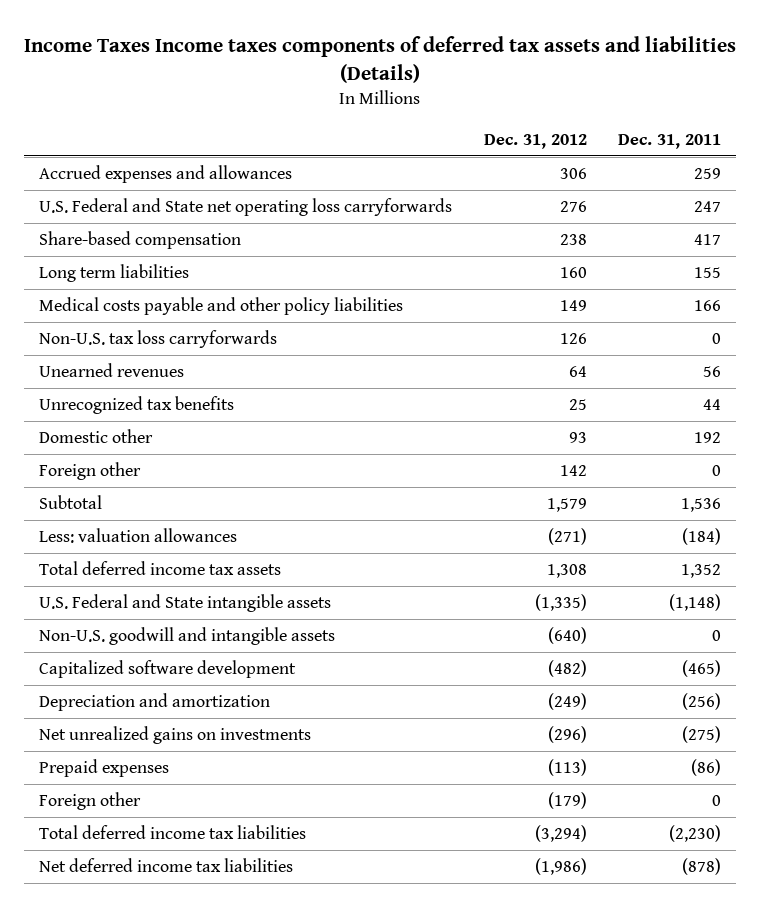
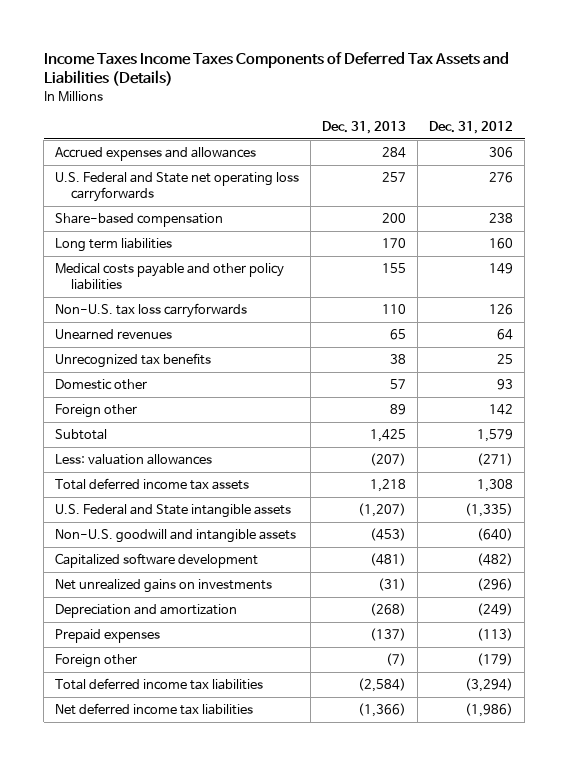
[24,35,737,83] Income Taxes Income taxes components of deferred tax assets and liabilities (Details) -> [43,51,509,87] Income Taxes Income Taxes Components of Deferred Tax Assets and Liabilities (Details)
[617,133,721,149] Dec. 31, 2011 -> none
none -> [322,120,407,134] Dec. 31, 2013
[39,693,271,712] Depreciation and amortization -> [55,604,238,619] Depreciation and amortization

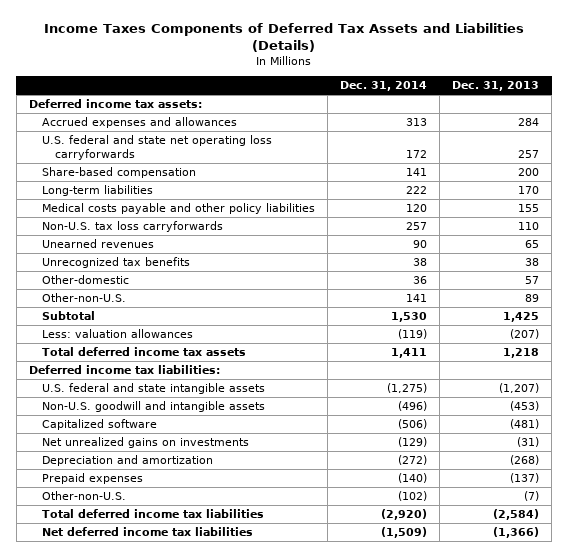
[43,51,509,87] Income Taxes Income Taxes Components of Deferred Tax Assets and Liabilities (Details) -> [43,23,524,53] Income Taxes Components of Deferred Tax Assets and Liabilities (Details)
[429,120,514,134] Dec. 31, 2012 -> none
none -> [339,81,427,92] Dec. 31, 2014
none -> [28,98,202,108] Deferred income tax assets:
[55,172,300,203] U.S. Federal and State net operating loss carryforwards -> [41,134,272,160] U.S. federal and state net operating loss carryforwards
[55,238,173,253] Long term liabilities -> [41,184,153,196] Long-term liabilities
[55,404,138,419] Foreign other -> none
[55,379,148,391] Domestic other -> [41,274,129,284] Other-domestic
none -> [41,292,126,302] Other-non-U.S.
none -> [28,364,220,374] Deferred income tax liabilities:
[55,504,292,519] U.S. Federal and State intangible assets -> [41,382,265,394] U.S. federal and state intangible assets
[55,553,259,569] Capitalized software development -> [41,418,157,430] Capitalized software
[55,654,138,669] Foreign other -> [41,490,126,500] Other-non-U.S.

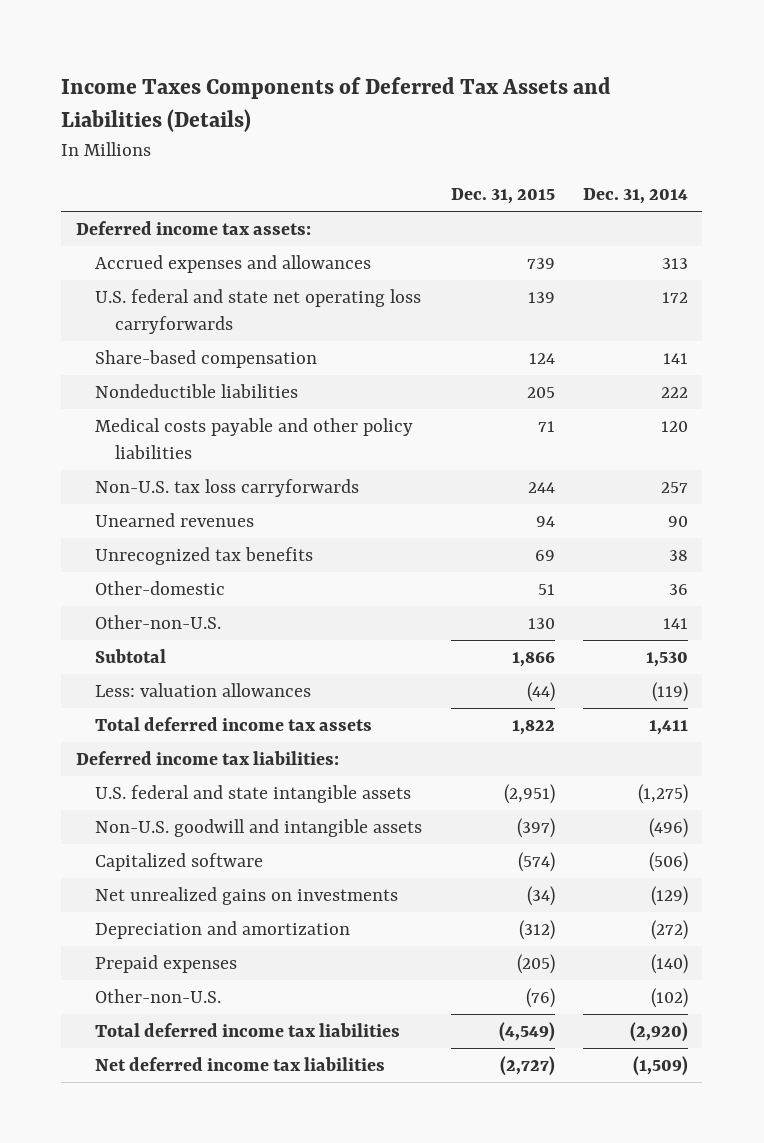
[452,81,540,92] Dec. 31, 2013 -> none
none -> [450,188,555,205] Dec. 31, 2015
[41,184,153,196] Long-term liabilities -> [95,384,299,399] Nondeductible liabilities

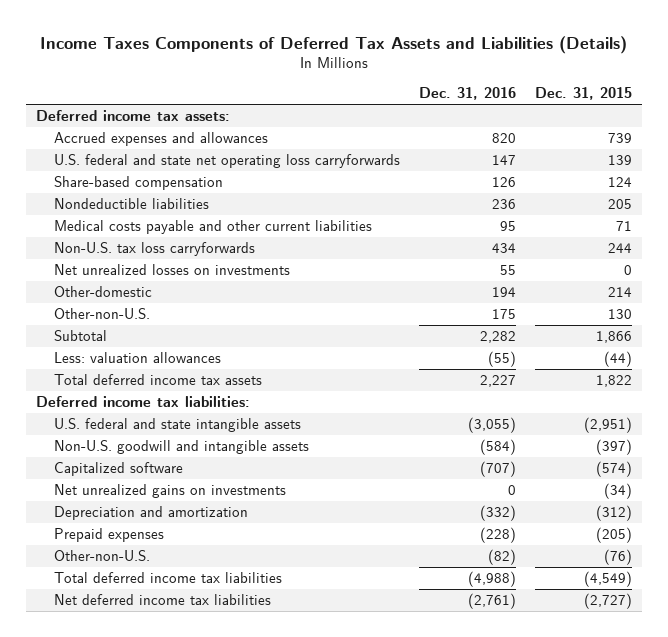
[583,188,689,205] Dec. 31, 2014 -> none
none -> [418,87,516,101] Dec. 31, 2016
[95,418,414,460] Medical costs payable and other policy liabilities -> [53,219,372,234] Medical costs payable and other current liabilities
[95,513,255,528] Unearned revenues -> none
[95,547,314,566] Unrecognized tax benefits -> none
none -> [53,263,290,275] Net unrealized losses on investments
[537,584,555,596] 51 -> [608,286,633,297] 214

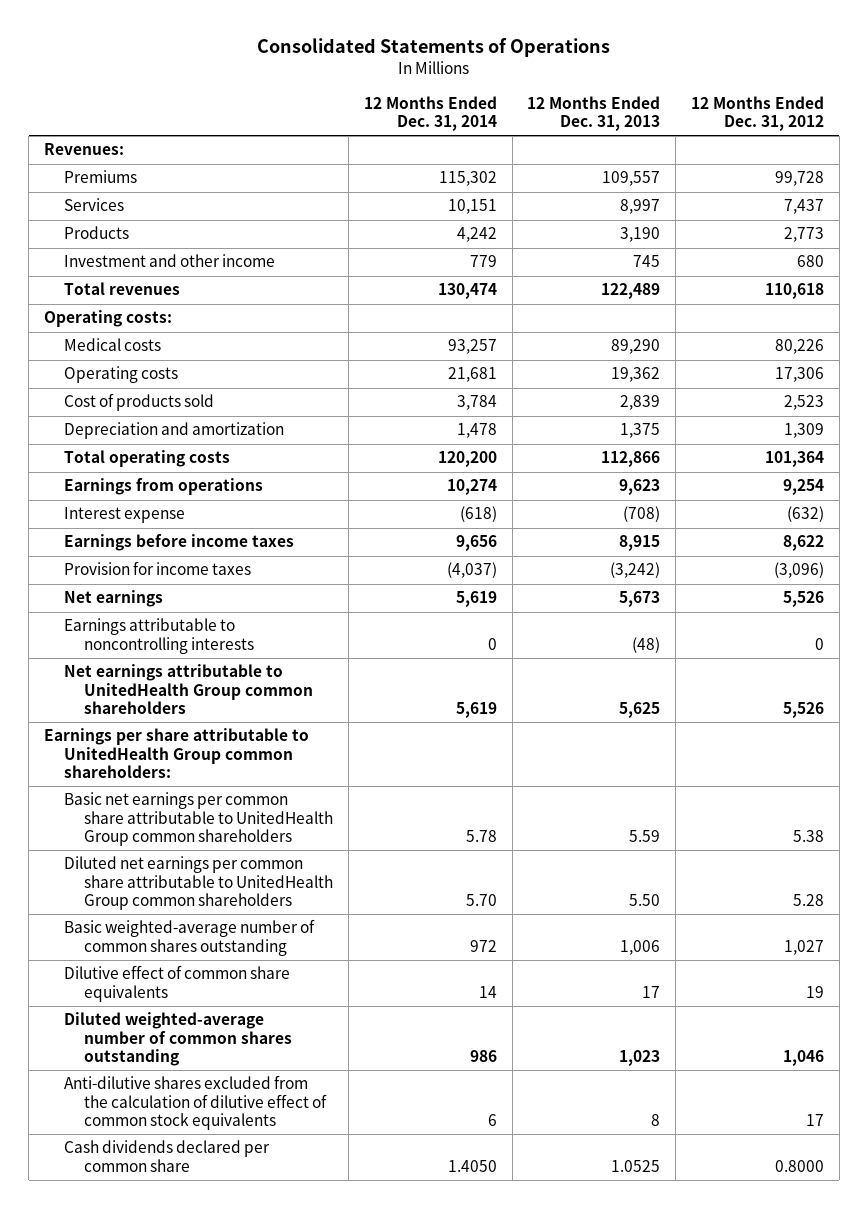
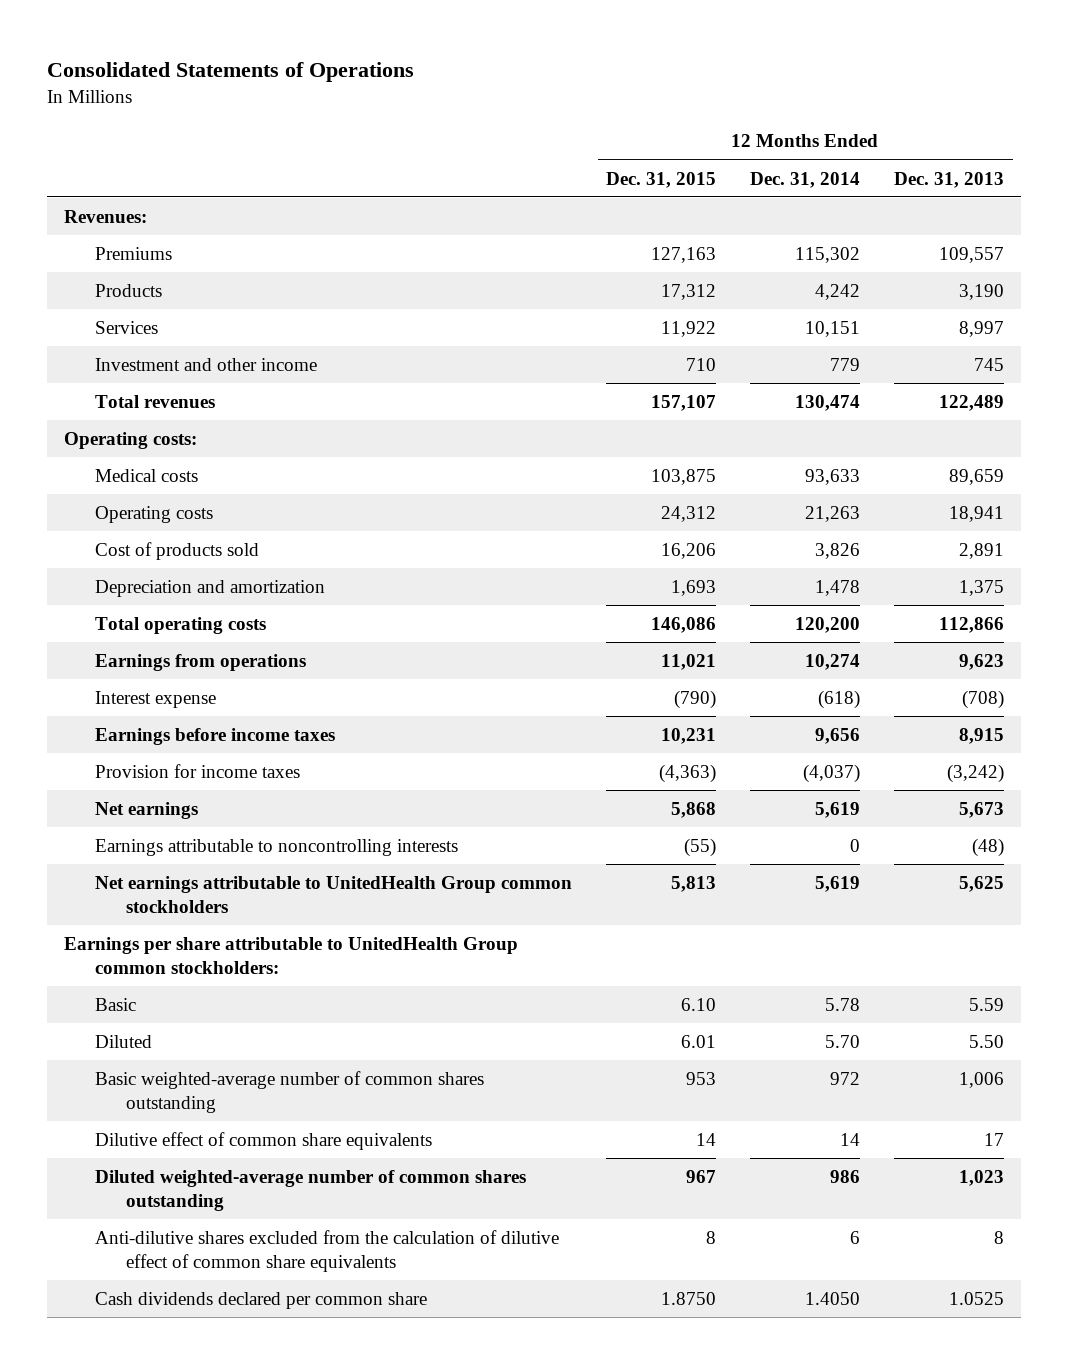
[690,95,824,132] 12 Months Ended Dec. 31, 2012 -> none
none -> [606,171,717,188] Dec. 31, 2015
[64,198,125,212] Services -> [95,320,159,334] Services
[447,339,497,355] 93,257 -> [805,468,861,485] 93,633
[611,339,661,355] 89,290 -> [949,468,1005,485] 89,659
[447,367,497,383] 21,681 -> [805,505,861,522] 21,263
[611,367,661,383] 19,362 -> [949,505,1005,522] 18,941
[456,395,497,411] 3,784 -> [815,542,861,559] 3,826
[620,395,661,411] 2,839 -> [959,542,1005,559] 2,891
[64,664,314,715] Net earnings attributable to UnitedHealth Group common shareholders -> [95,875,573,913] Net earnings attributable to UnitedHealth Group common stockholders
[43,728,309,779] Earnings per share attributable to UnitedHealth Group common shareholders: -> [64,936,519,974] Earnings per share attributable to UnitedHealth Group common stockholders:
[64,792,334,847] Basic net earnings per common share attributable to UnitedHealth Group common shareholders -> [95,997,137,1011] Basic
[64,856,334,911] Diluted net earnings per common share attributable to UnitedHealth Group common shareholders -> [95,1034,153,1048] Diluted
[64,1075,328,1131] Anti-dilutive shares excluded from the calculation of dilutive effect of common stock equivalents -> [95,1229,560,1272] Anti-dilutive shares excluded from the calculation of dilutive effect of common share equivalents

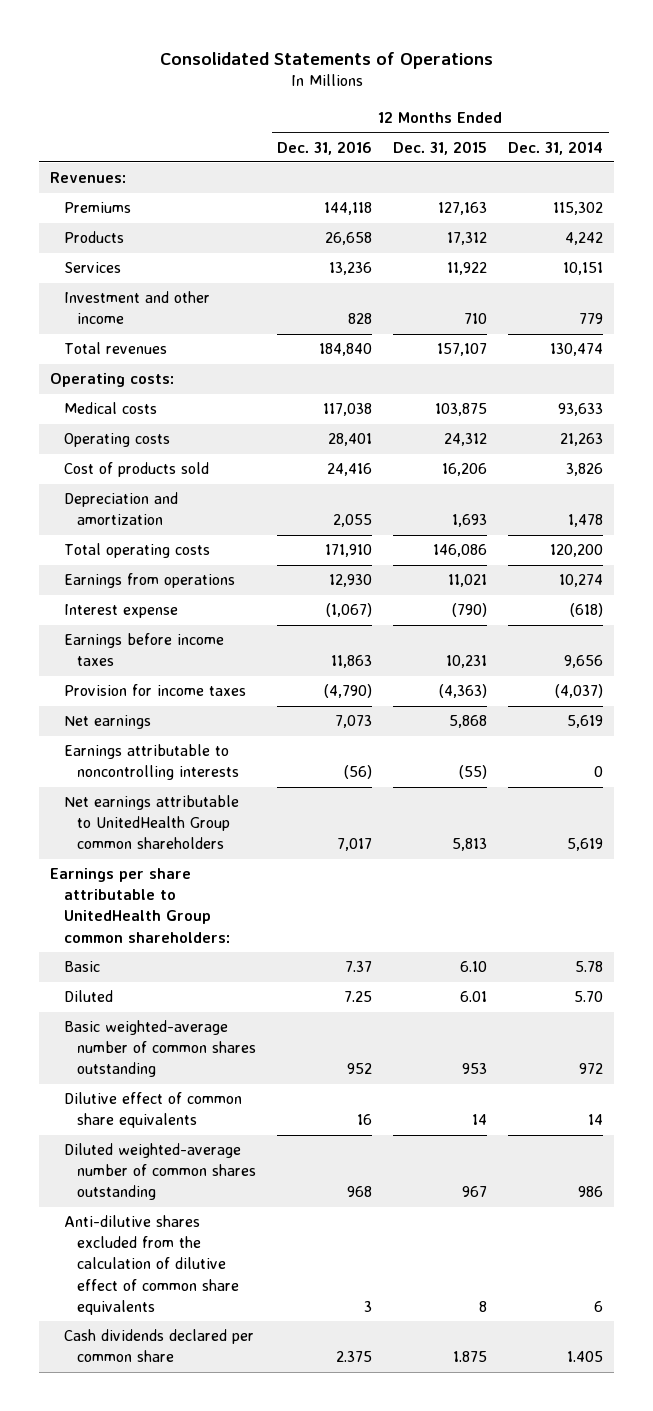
[894,171,1005,188] Dec. 31, 2013 -> none
none -> [277,140,373,155] Dec. 31, 2016
[95,875,573,913] Net earnings attributable to UnitedHealth Group common stockholders -> [63,795,239,850] Net earnings attributable to UnitedHealth Group common shareholders
[64,936,519,974] Earnings per share attributable to UnitedHealth Group common stockholders: -> [49,868,230,943] Earnings per share attributable to UnitedHealth Group common shareholders:
[661,1291,717,1305] 1.8750 -> [453,1351,488,1363] 1.875
[805,1291,861,1305] 1.4050 -> [567,1351,604,1363] 1.405

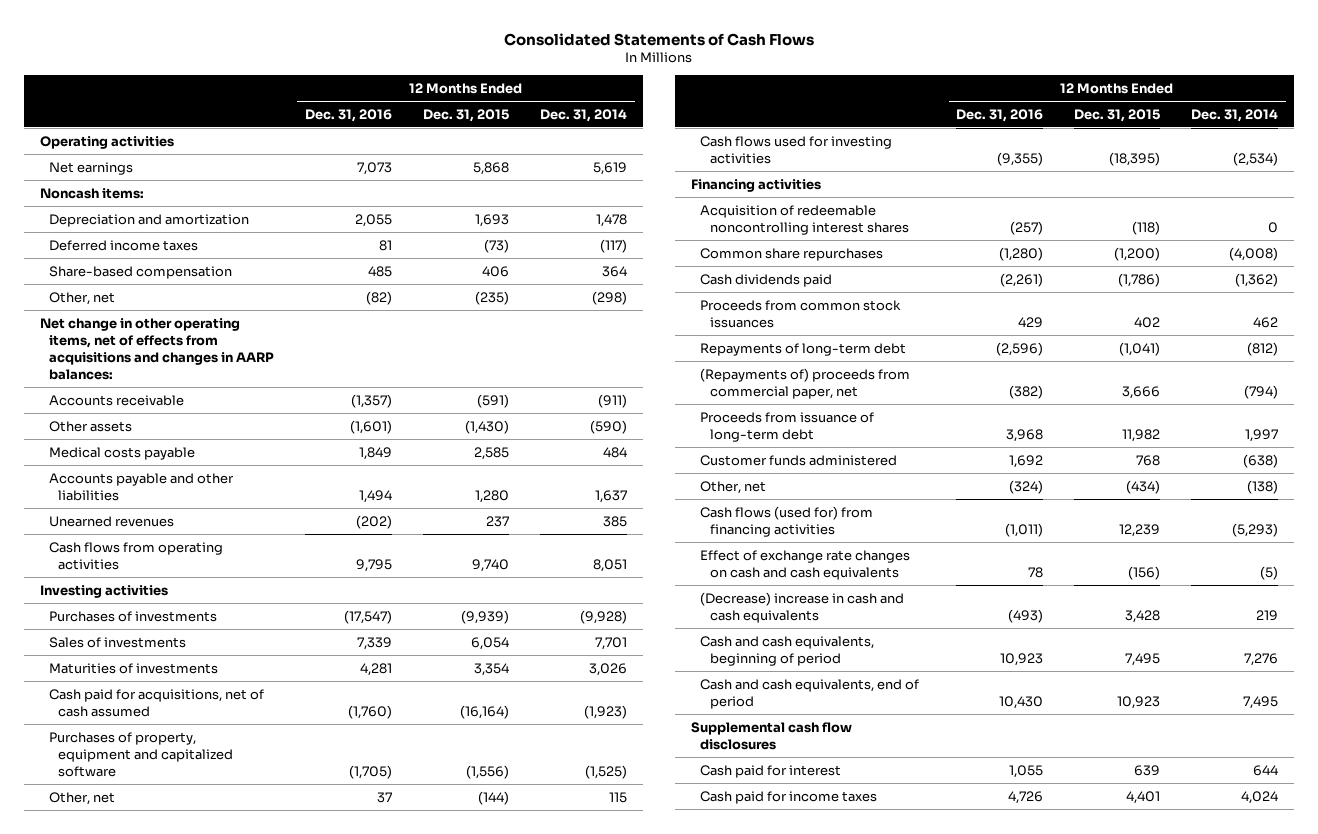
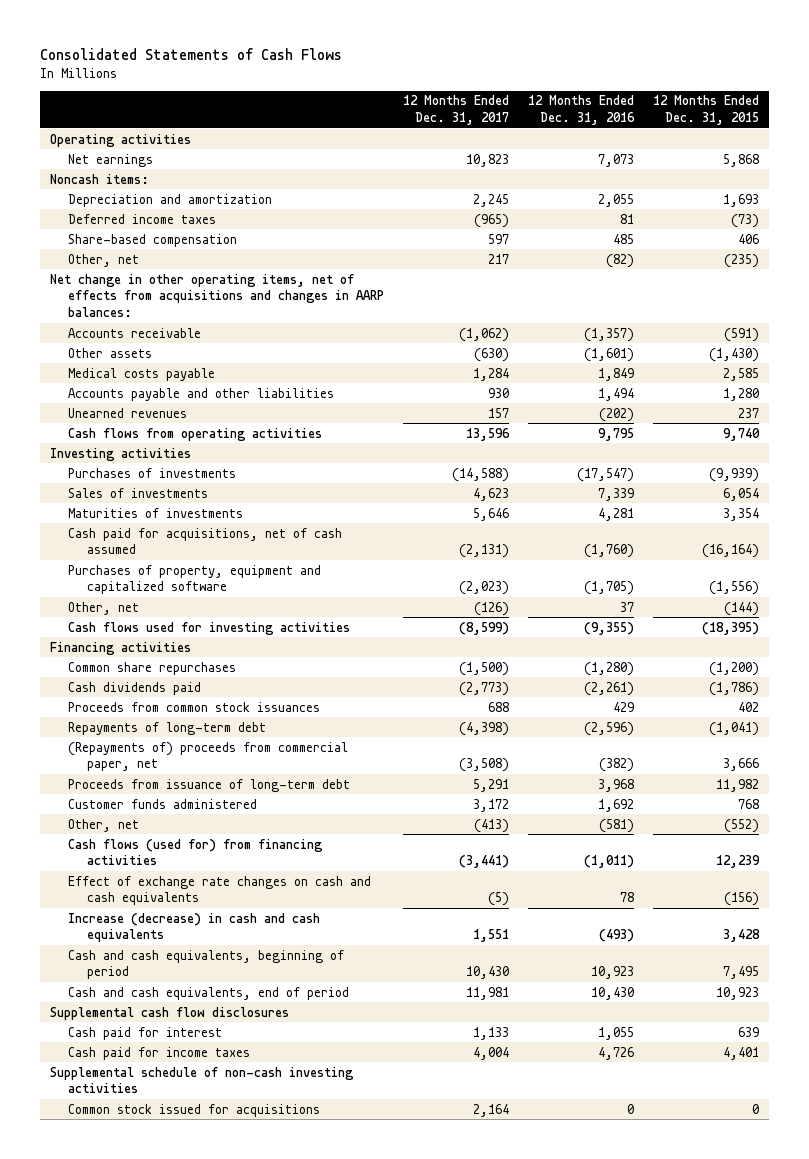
[540,108,628,122] Dec. 31, 2014 -> none
none -> [403,95,510,126] 12 Months Ended Dec. 31, 2017
[700,204,909,235] Acquisition of redeemable noncontrolling interest shares -> none
[1009,479,1044,494] (324) -> [599,818,635,833] (581)
[1126,479,1161,494] (434) -> [724,818,760,833] (552)
[700,591,905,623] (Decrease) increase in cash and cash equivalents -> [68,912,321,943] Increase (decrease) in cash and cash equivalents
none -> [49,1066,354,1094] Supplemental schedule of non-cash investing activities
none -> [68,1103,321,1117] Common stock issued for acquisitions

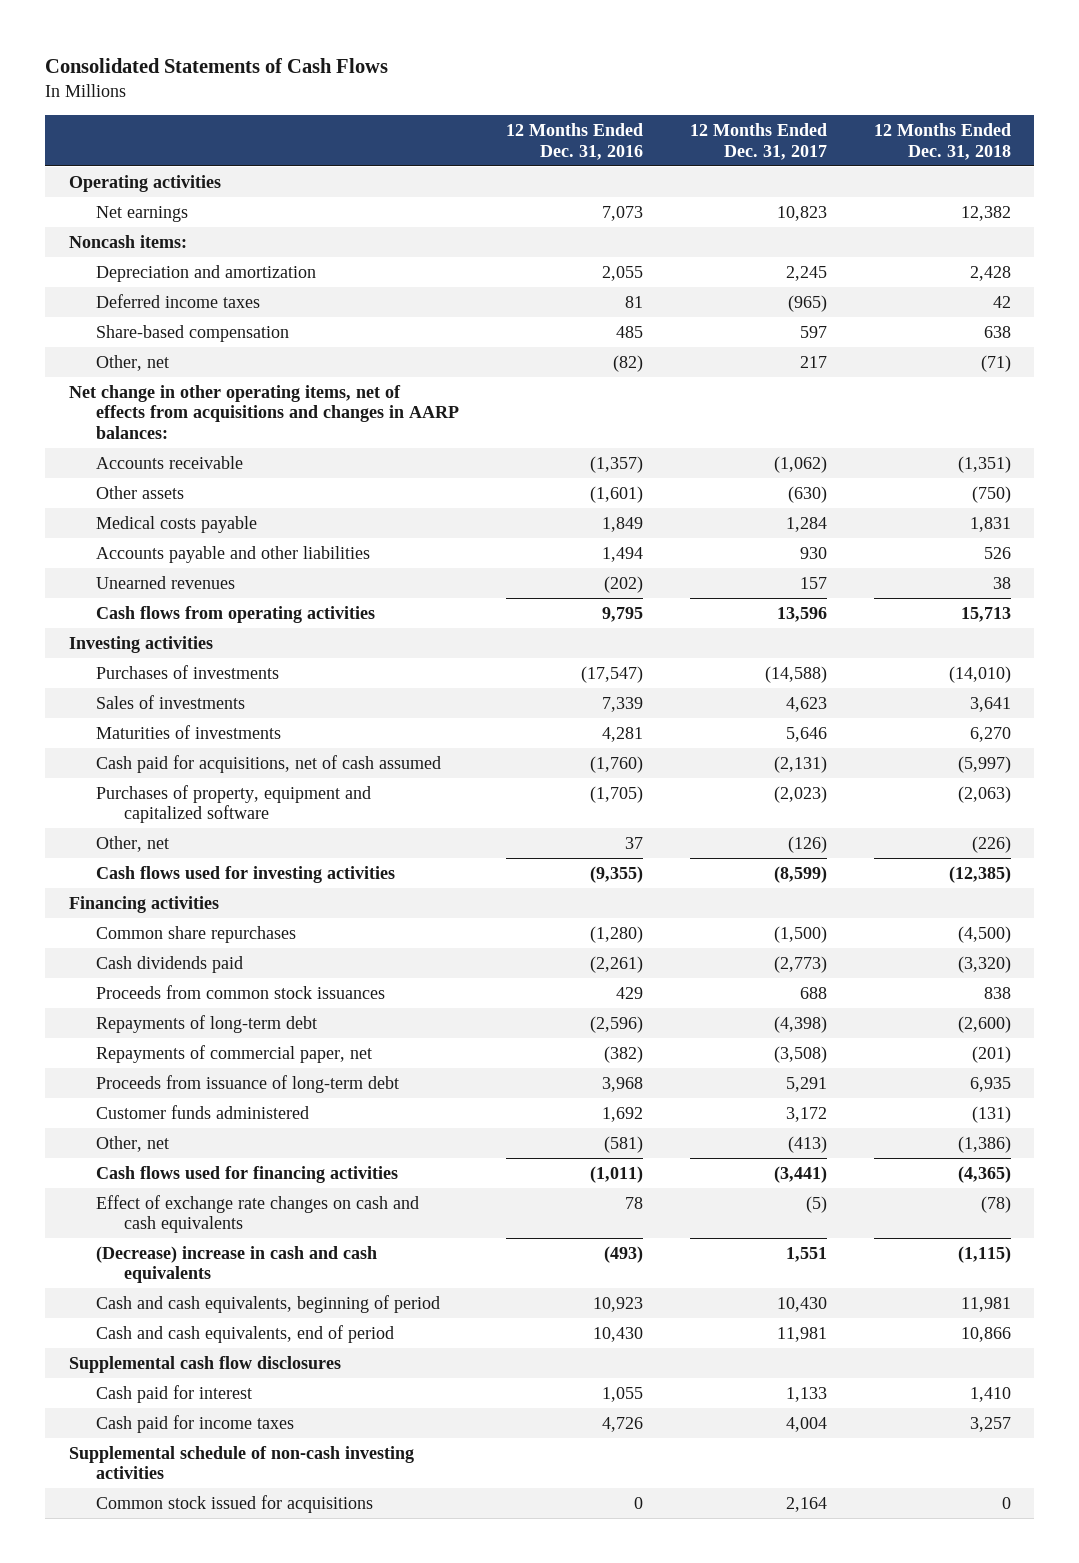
[653,95,760,126] 12 Months Ended Dec. 31, 2015 -> none
none -> [873,122,1011,160] 12 Months Ended Dec. 31, 2018
[68,741,349,772] (Repayments of) proceeds from commercial paper, net -> [96,1044,373,1063] Repayments of commercial paper, net
[68,838,324,866] Cash flows (used for) from financing activities -> [96,1165,399,1183] Cash flows used for financing activities
[68,912,321,943] Increase (decrease) in cash and cash equivalents -> [96,1245,378,1284] (Decrease) increase in cash and cash equivalents

